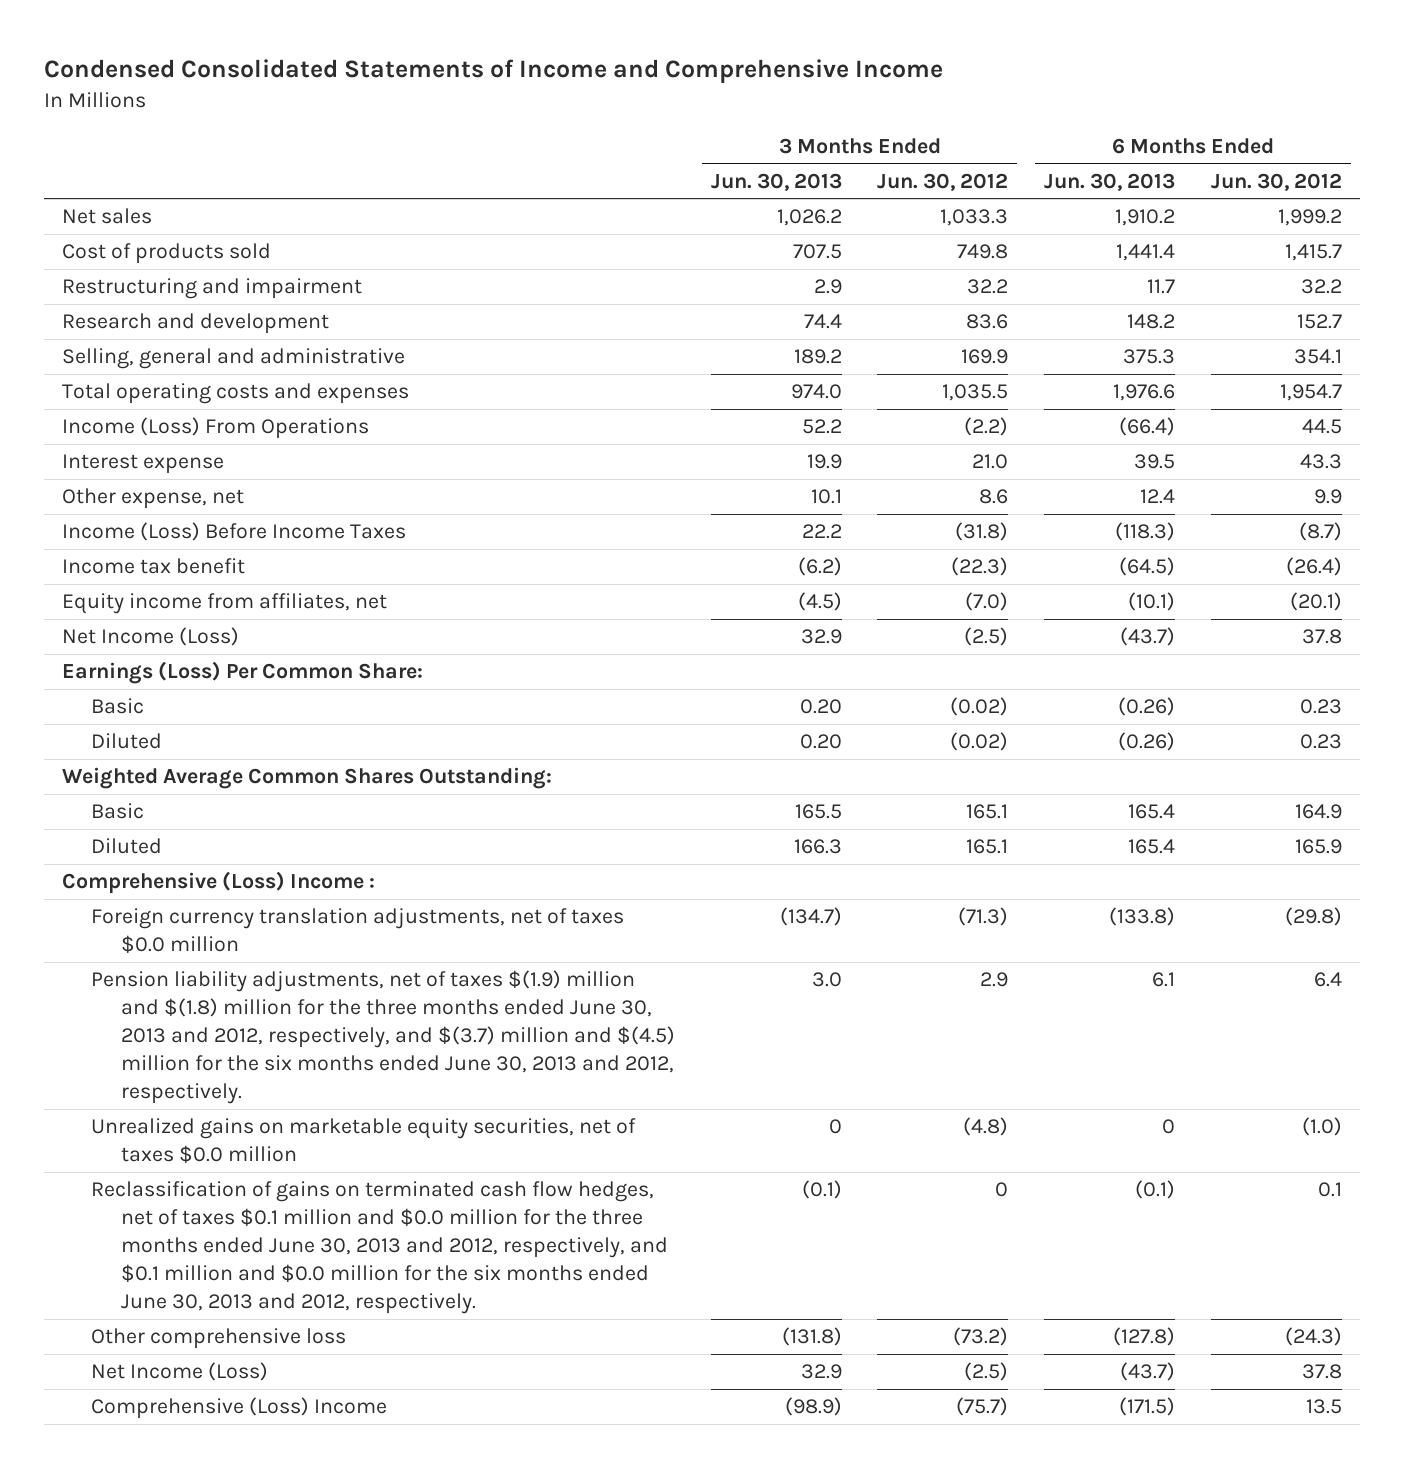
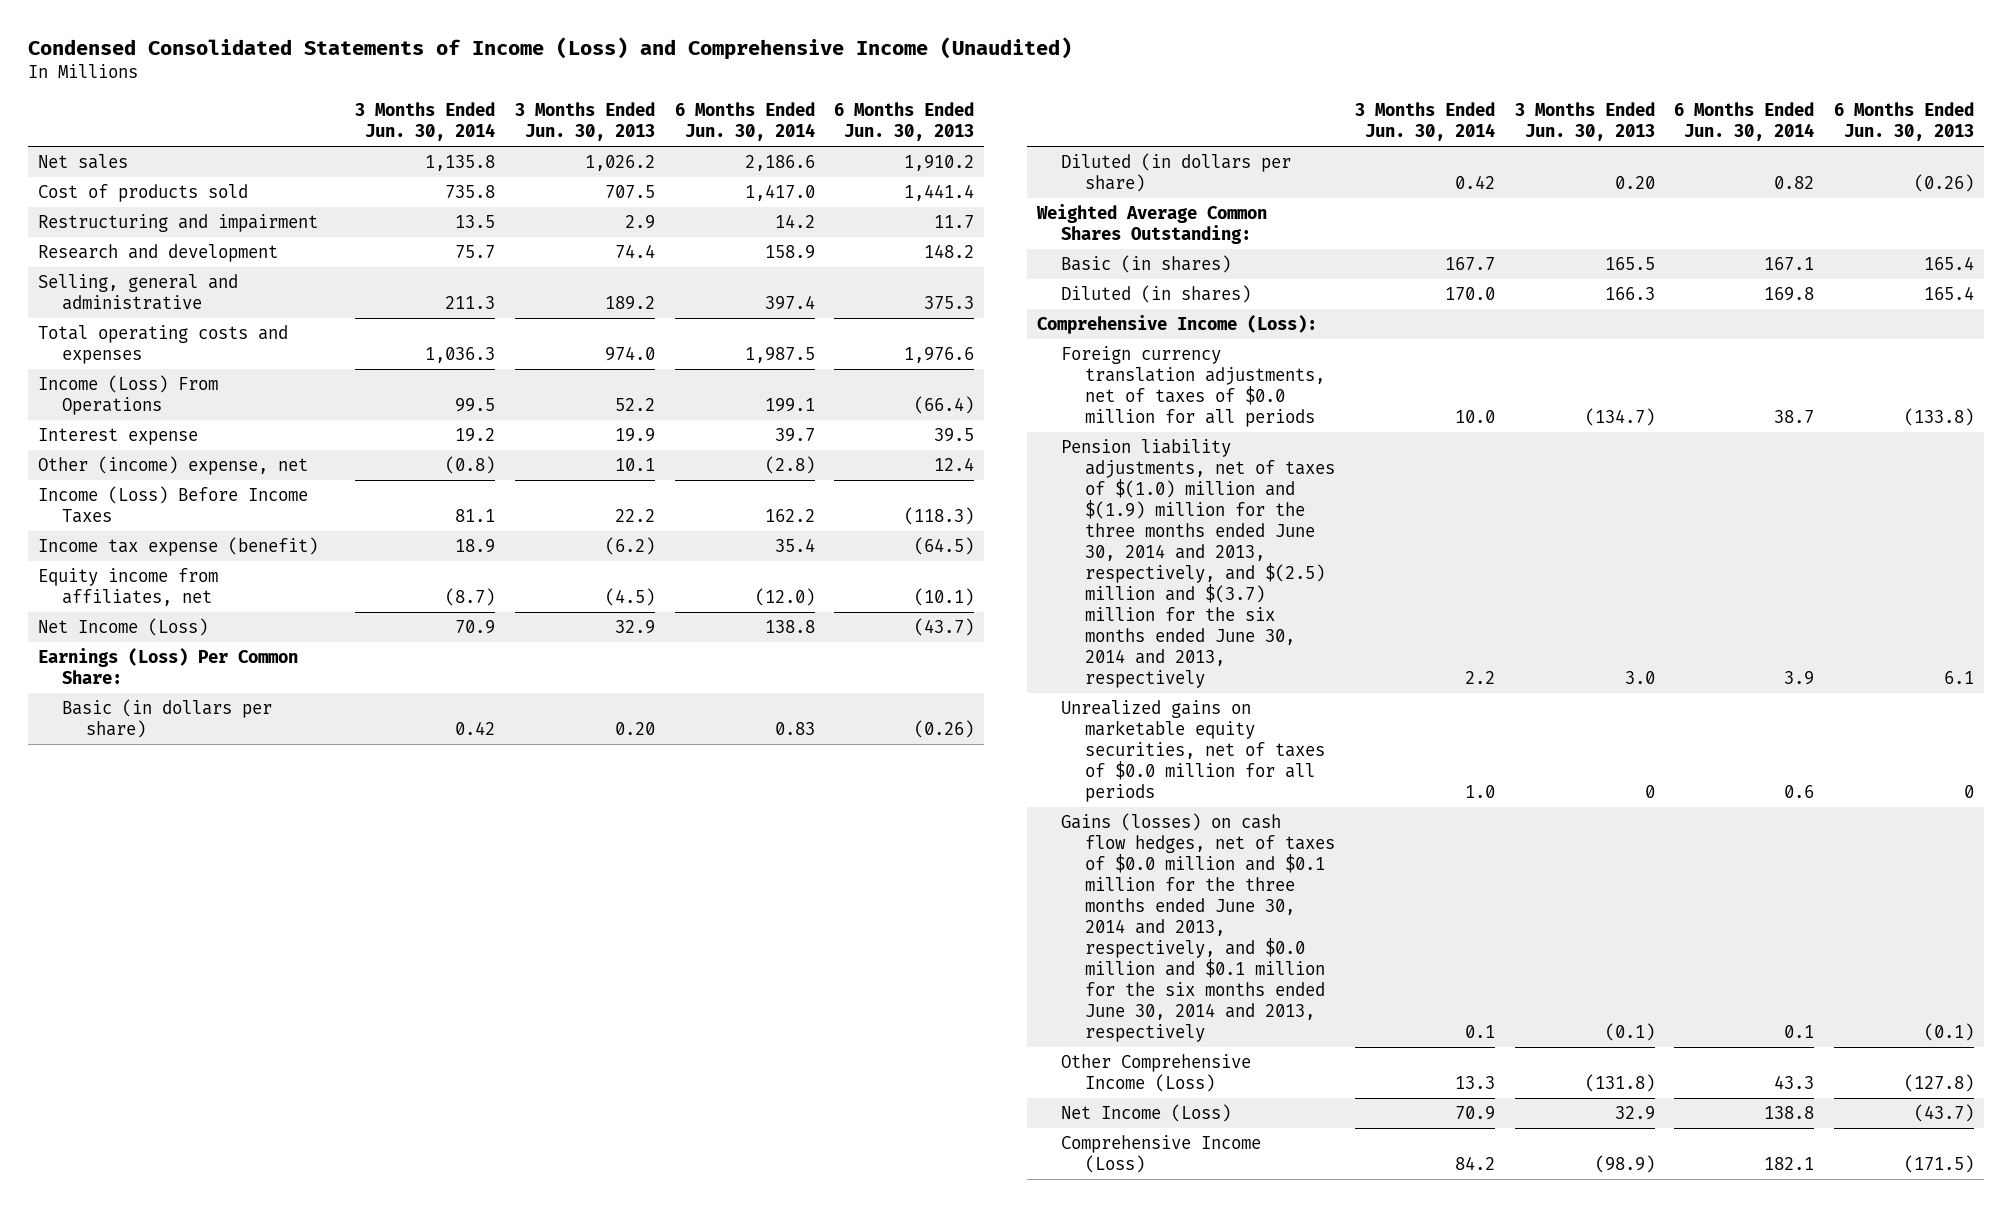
[43,59,943,84] Condensed Consolidated Statements of Income and Comprehensive Income -> [27,36,1072,60] Condensed Consolidated Statements of Income (Loss) and Comprehensive Income (Unaudited)
[877,172,1009,191] Jun. 30, 2012 -> none
[1211,172,1343,191] Jun. 30, 2012 -> none
none -> [355,102,496,142] 3 Months Ended Jun. 30, 2014
none -> [674,102,815,142] 6 Months Ended Jun. 30, 2014
[61,488,244,510] Other expense, net -> [37,456,308,476] Other (income) expense, net
[61,558,245,575] Income tax benefit -> [37,537,318,557] Income tax expense (benefit)
[91,698,145,715] Basic -> [61,699,272,739] Basic (in dollars per share)
[91,733,163,750] Diluted -> [1061,153,1292,193] Diluted (in dollars per share)
[91,803,145,820] Basic -> [1061,255,1232,274] Basic (in shares)
[91,838,163,855] Diluted -> [1061,285,1252,304] Diluted (in shares)
[61,871,375,895] Comprehensive (Loss) Income : -> [1037,315,1318,335] Comprehensive Income (Loss):
[91,908,625,954] Foreign currency translation adjustments, net of taxes $0.0 million -> [1061,346,1326,428] Foreign currency translation adjustments, net of taxes of $0.0 million for all periods
[91,970,675,1105] Pension liability adjustments, net of taxes $(1.9) million and $(1.8) million for the three months ended June 30, 2013 and 2012, respectively, and $(3.7) million and $(4.5) million for the six months ended June 30, 2013 and 2012, respectively. -> [1061,439,1336,689] Pension liability adjustments, net of taxes of $(1.0) million and $(1.9) million for the three months ended June 30, 2014 and 2013, respectively, and $(2.5) million and $(3.7) million for the six months ended June 30, 2014 and 2013, respectively
[91,1118,637,1164] Unrealized gains on marketable equity securities, net of taxes $0.0 million -> [1061,700,1326,803] Unrealized gains on marketable equity securities, net of taxes of $0.0 million for all periods
[91,1181,668,1315] Reclassification of gains on terminated cash flow hedges, net of taxes $0.1 million and $0.0 million for the three months ended June 30, 2013 and 2012, respectively, and $0.1 million and $0.0 million for the six months ended June 30, 2013 and 2012, respectively. -> [1061,813,1336,1043] Gains (losses) on cash flow hedges, net of taxes of $0.0 million and $0.1 million for the three months ended June 30, 2014 and 2013, respectively, and $0.0 million and $0.1 million for the six months ended June 30, 2014 and 2013, respectively
[91,1328,347,1350] Other comprehensive loss -> [1061,1054,1252,1093] Other Comprehensive Income (Loss)
[91,1397,388,1420] Comprehensive (Loss) Income -> [1061,1135,1262,1174] Comprehensive Income (Loss)

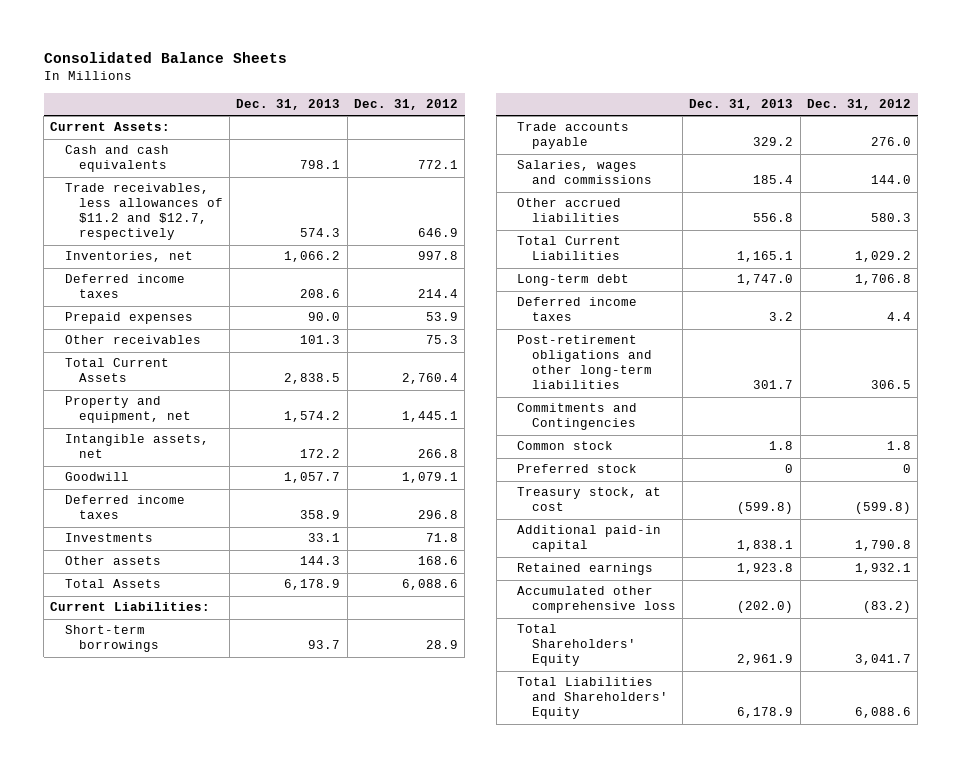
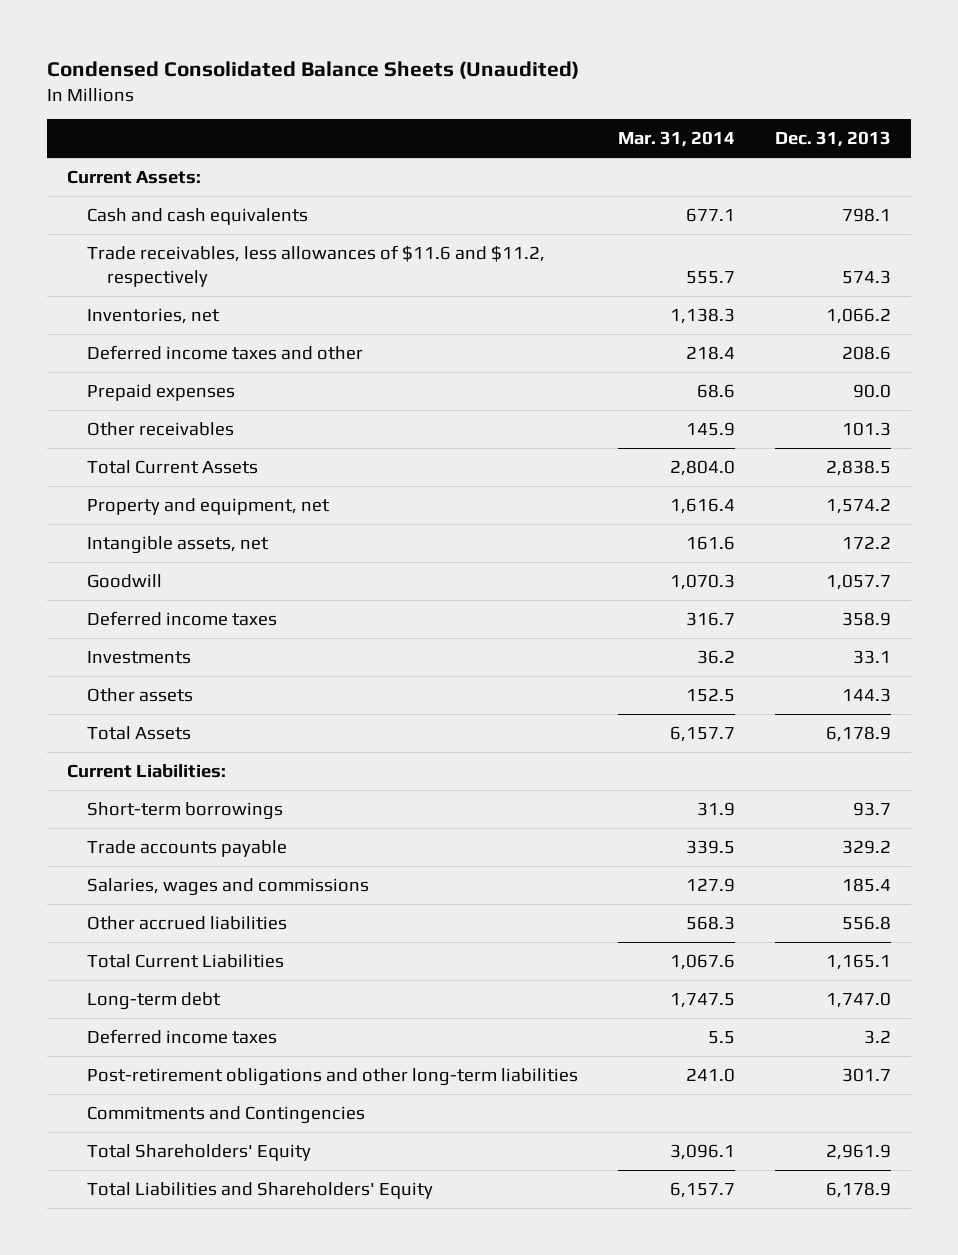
[43,52,287,64] Consolidated Balance Sheets -> [47,60,580,79] Condensed Consolidated Balance Sheets (Unaudited)
[354,99,459,111] Dec. 31, 2012 -> none
none -> [617,131,735,148] Mar. 31, 2014
[64,183,223,241] Trade receivables, less allowances of $11.2 and $12.7, respectively -> [87,245,546,288] Trade receivables, less allowances of $11.6 and $11.2, respectively
[64,274,185,299] Deferred income taxes -> [87,345,364,361] Deferred income taxes and other
[517,441,614,451] Common stock -> none
[517,464,638,474] Preferred stock -> none
[517,487,662,512] Treasury stock, at cost -> none
[517,525,662,553] Additional paid-in capital -> none
[517,563,654,576] Retained earnings -> none
[517,586,676,614] Accumulated other comprehensive loss -> none

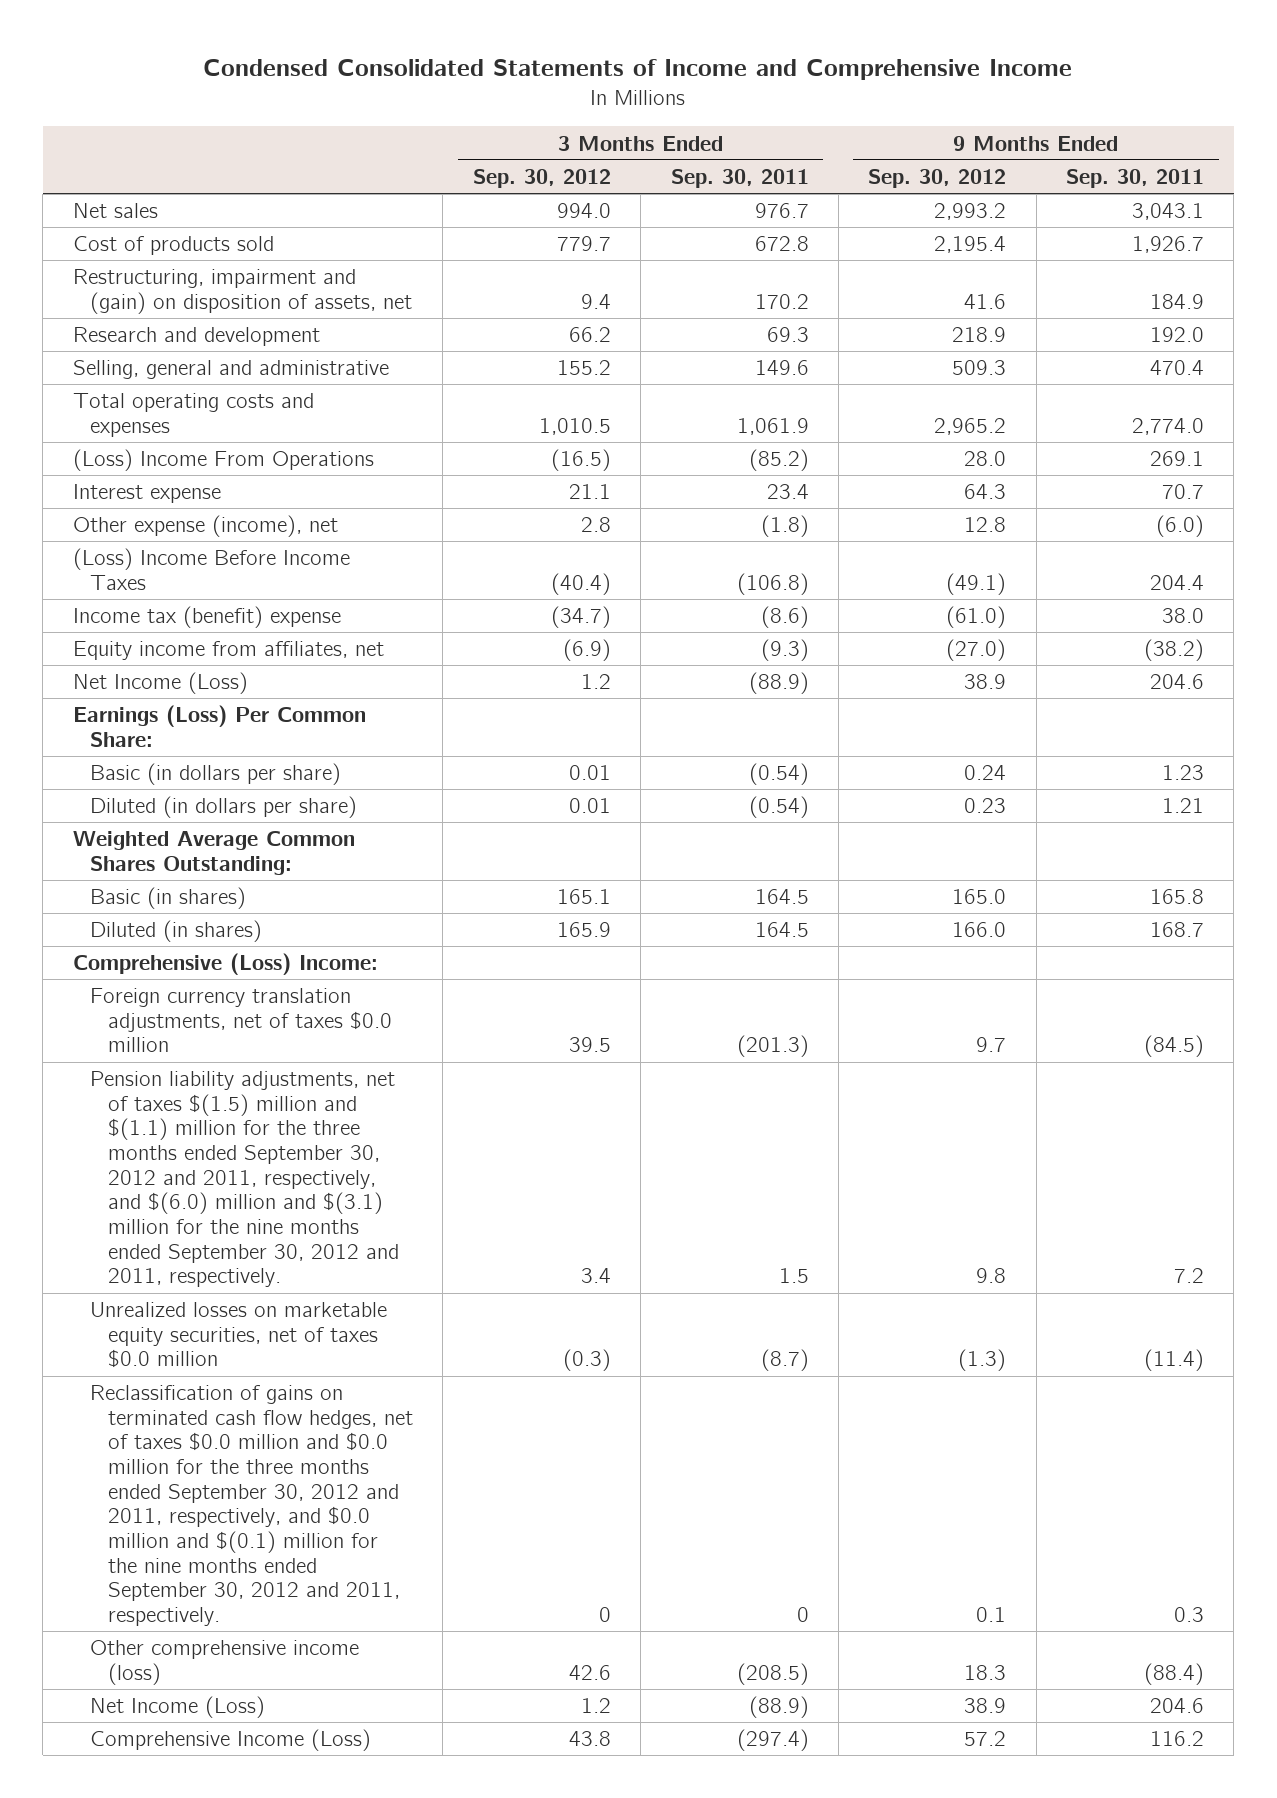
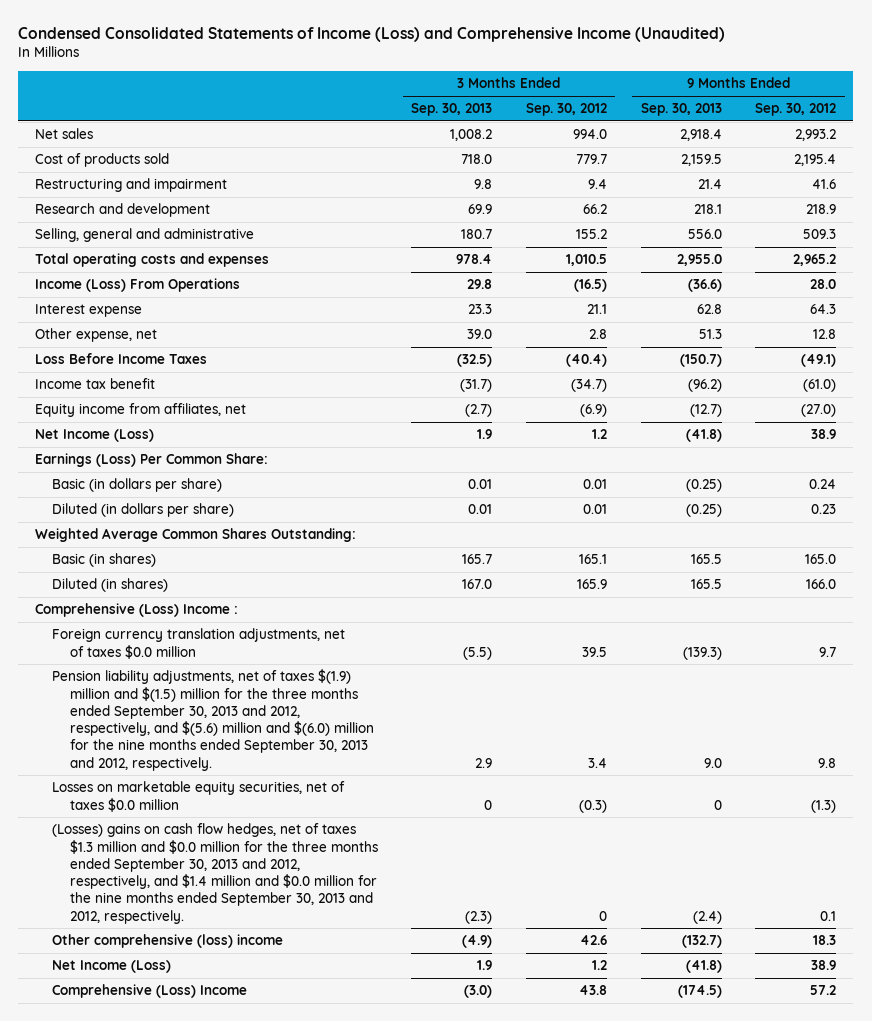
[203,59,1073,81] Condensed Consolidated Statements of Income and Comprehensive Income -> [18,27,726,43] Condensed Consolidated Statements of Income (Loss) and Comprehensive Income (Unaudited)
[670,169,809,189] Sep. 30, 2011 -> none
[1065,169,1204,189] Sep. 30, 2011 -> none
none -> [411,103,493,117] Sep. 30, 2013
none -> [640,103,722,117] Sep. 30, 2013
[72,269,413,314] Restructuring, impairment and (gain) on disposition of assets, net -> [35,178,228,193] Restructuring and impairment
[72,449,374,472] (Loss) Income From Operations -> [35,278,241,293] Income (Loss) From Operations
[72,515,338,538] Other expense (income), net -> [35,328,158,343] Other expense, net
[72,548,350,590] (Loss) Income Before Income Taxes -> [35,353,208,365] Loss Before Income Taxes
[72,606,341,629] Income tax (benefit) expense -> [35,378,156,390] Income tax benefit
[72,953,378,976] Comprehensive (Loss) Income: -> [35,603,239,618] Comprehensive (Loss) Income :
[90,1071,400,1288] Pension liability adjustments, net of taxes $(1.5) million and $(1.1) million for the three months ended September 30, 2012 and 2011, respectively, and $(6.0) million and $(3.1) million for the nine months ended September 30, 2012 and 2011, respectively. -> [52,669,374,771] Pension liability adjustments, net of taxes $(1.9) million and $(1.5) million for the three months ended September 30, 2013 and 2012, respectively, and $(5.6) million and $(6.0) million for the nine months ended September 30, 2013 and 2012, respectively.
[90,1302,388,1369] Unrealized losses on marketable equity securities, net of taxes $0.0 million -> [52,781,346,812] Losses on marketable equity securities, net of taxes $0.0 million
[90,1385,414,1626] Reclassification of gains on terminated cash flow hedges, net of taxes $0.0 million and $0.0 million for the three months ended September 30, 2012 and 2011, respectively, and $0.0 million and $(0.1) million for the nine months ended September 30, 2012 and 2011, respectively. -> [52,823,378,924] (Losses) gains on cash flow hedges, net of taxes $1.3 million and $0.0 million for the three months ended September 30, 2013 and 2012, respectively, and $1.4 million and $0.0 million for the nine months ended September 30, 2013 and 2012, respectively.
[90,1640,360,1685] Other comprehensive income (loss) -> [52,934,284,949] Other comprehensive (loss) income
[90,1729,372,1752] Comprehensive Income (Loss) -> [52,984,248,999] Comprehensive (Loss) Income

